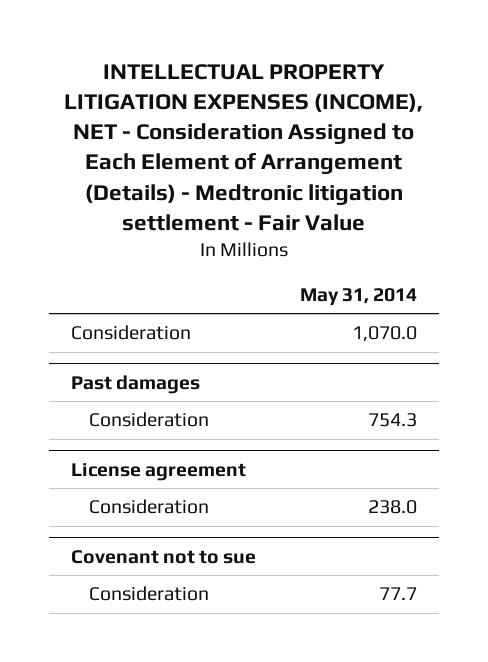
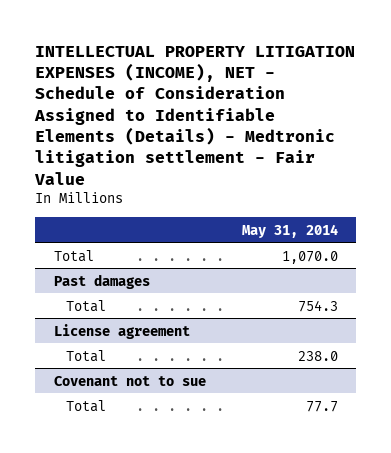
[63,64,423,231] INTELLECTUAL PROPERTY LITIGATION EXPENSES (INCOME), NET - Consideration Assigned to Each Element of Arrangement (Details) - Medtronic litigation settlement - Fair Value -> [34,45,356,185] INTELLECTUAL PROPERTY LITIGATION EXPENSES (INCOME), NET - Schedule of Consideration Assigned to Identifiable Elements (Details) - Medtronic litigation settlement - Fair Value
[70,325,191,341] Consideration -> [53,249,94,262] Total
[89,412,210,428] Consideration -> [66,299,107,312] Total
[89,499,210,515] Consideration -> [66,349,107,362] Total
[89,586,210,602] Consideration -> [66,399,107,412] Total

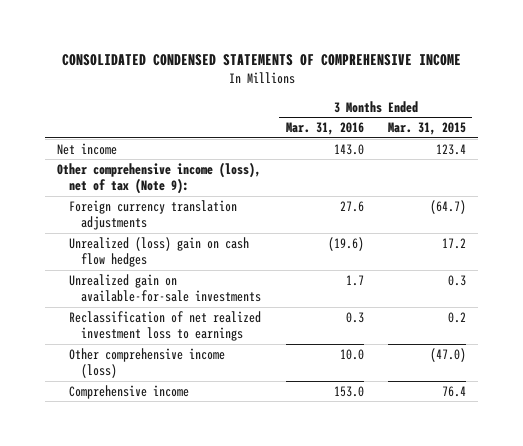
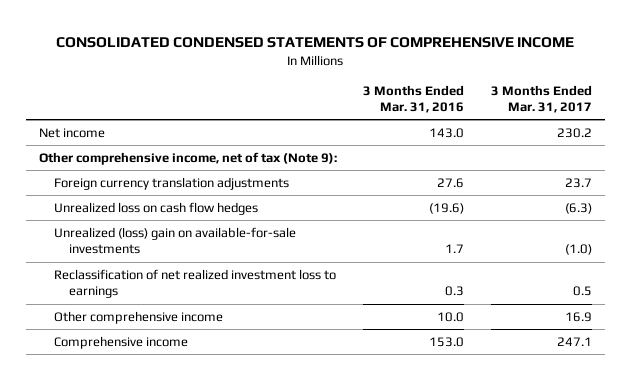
[388,122,467,136] Mar. 31, 2015 -> none
none -> [490,84,592,114] 3 Months Ended Mar. 31, 2017
[56,161,261,195] Other comprehensive income (loss), net of tax (Note 9): -> [39,151,338,165] Other comprehensive income, net of tax (Note 9):
[68,236,249,268] Unrealized (loss) gain on cash flow hedges -> [54,201,259,215] Unrealized loss on cash flow hedges
[68,273,261,303] Unrealized gain on available-for-sale investments -> [54,226,297,255] Unrealized (loss) gain on available-for-sale investments
[68,347,225,379] Other comprehensive income (loss) -> [54,310,224,324] Other comprehensive income

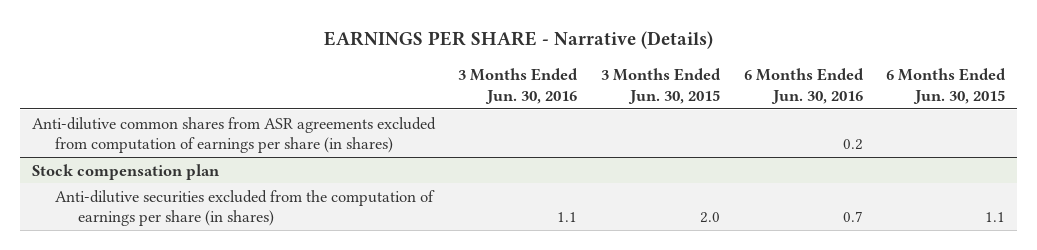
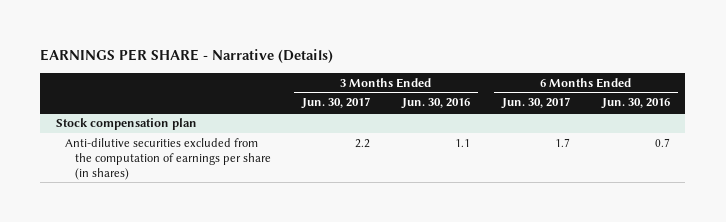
[601,68,722,105] 3 Months Ended Jun. 30, 2015 -> none
[886,68,1007,105] 6 Months Ended Jun. 30, 2015 -> none
none -> [301,97,371,110] Jun. 30, 2017
none -> [500,97,570,110] Jun. 30, 2017
[31,116,436,154] Anti-dilutive common shares from ASR agreements excluded from computation of earnings per share (in shares) -> none

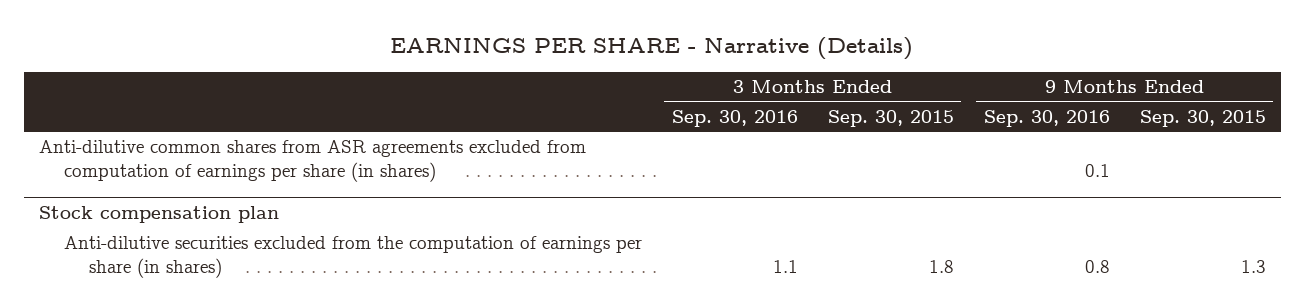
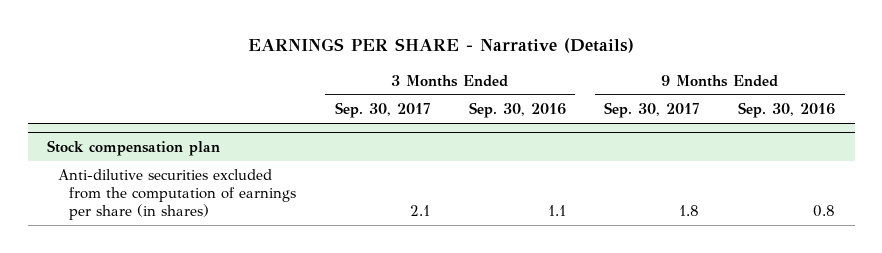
[827,109,954,127] Sep. 30, 2015 -> none
[1139,109,1266,127] Sep. 30, 2015 -> none
none -> [334,102,430,119] Sep. 30, 2017
none -> [604,102,700,119] Sep. 30, 2017
[38,140,586,183] Anti-dilutive common shares from ASR agreements excluded from computation of earnings per share (in shares) -> none

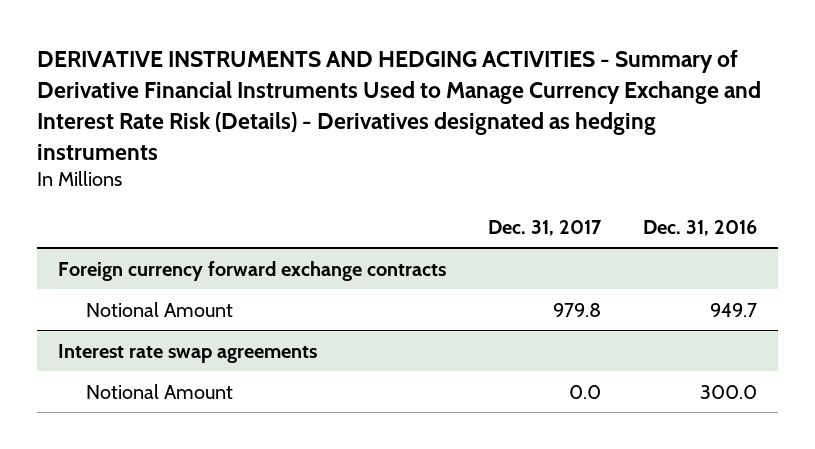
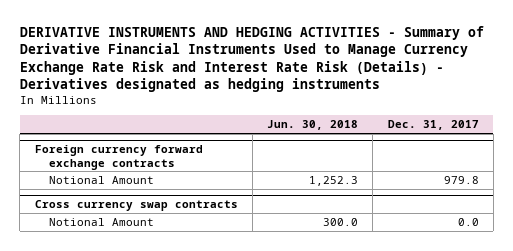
[36,50,761,160] DERIVATIVE INSTRUMENTS AND HEDGING ACTIVITIES - Summary of Derivative Financial Instruments Used to Manage Currency Exchange and Interest Rate Risk (Details) - Derivatives designated as hedging instruments -> [19,26,484,93] DERIVATIVE INSTRUMENTS AND HEDGING ACTIVITIES - Summary of Derivative Financial Instruments Used to Manage Currency Exchange Rate Risk and Interest Rate Risk (Details) - Derivatives designated as hedging instruments
[642,219,757,236] Dec. 31, 2016 -> none
none -> [267,120,359,131] Jun. 30, 2018
[57,343,317,363] Interest rate swap agreements -> [34,200,238,212] Cross currency swap contracts

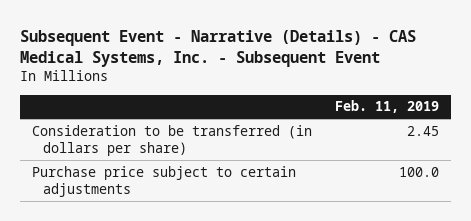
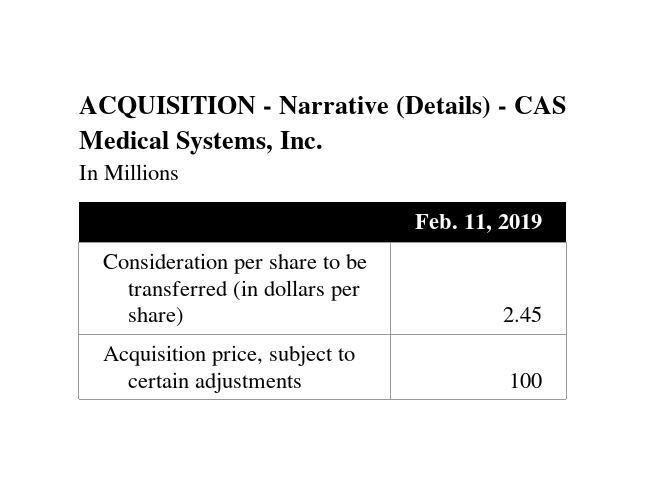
[20,29,417,67] Subsequent Event - Narrative (Details) - CAS Medical Systems, Inc. - Subsequent Event -> [78,95,566,156] ACQUISITION - Narrative (Details) - CAS Medical Systems, Inc.
[32,124,313,156] Consideration to be transferred (in dollars per share) -> [102,252,367,328] Consideration per share to be transferred (in dollars per share)
[32,165,297,197] Purchase price subject to certain adjustments -> [102,344,355,393] Acquisition price, subject to certain adjustments
[399,166,440,177] 100.0 -> [509,372,543,388] 100

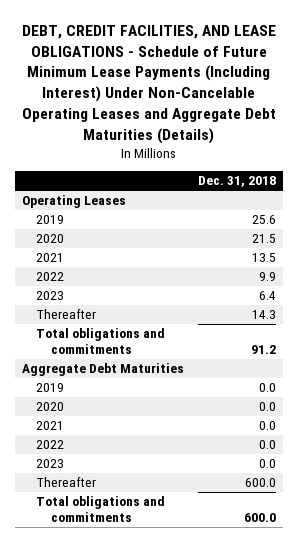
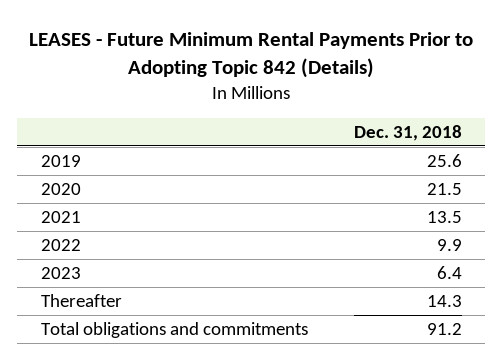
[21,24,276,144] DEBT, CREDIT FACILITIES, AND LEASE OBLIGATIONS - Schedule of Future Minimum Lease Payments (Including Interest) Under Non-Cancelable Operating Leases and Aggregate Debt Maturities (Details) -> [29,31,474,79] LEASES - Future Minimum Rental Payments Prior to Adopting Topic 842 (Details)
[21,195,126,209] Operating Leases -> none
[21,363,184,377] Aggregate Debt Maturities -> none
[36,383,65,393] 2019 -> none
[36,402,65,412] 2020 -> none
[36,421,65,431] 2021 -> none
[36,440,65,450] 2022 -> none
[36,459,65,469] 2023 -> none
[36,477,97,488] Thereafter -> none
[36,496,166,523] Total obligations and commitments -> none

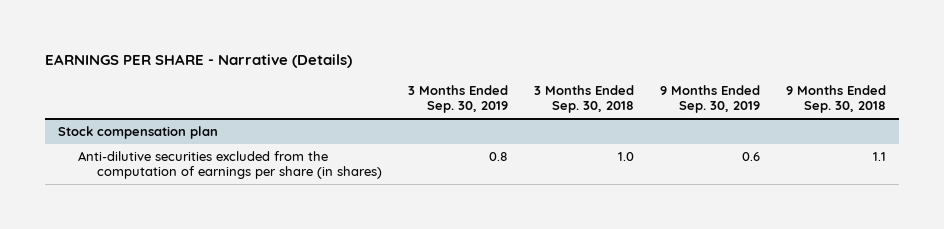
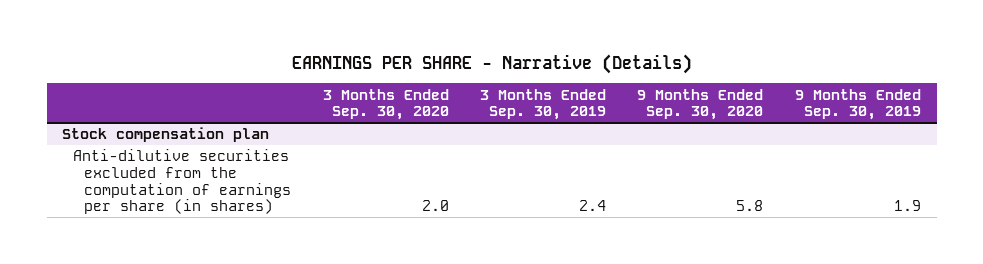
[533,84,634,114] 3 Months Ended Sep. 30, 2018 -> none
[785,84,886,114] 9 Months Ended Sep. 30, 2018 -> none
none -> [322,88,449,121] 3 Months Ended Sep. 30, 2020
none -> [637,88,764,121] 9 Months Ended Sep. 30, 2020
[489,152,509,162] 0.8 -> [579,200,607,212] 2.4
[741,152,760,162] 0.6 -> [893,200,921,212] 1.9

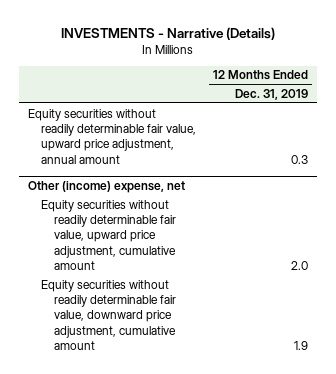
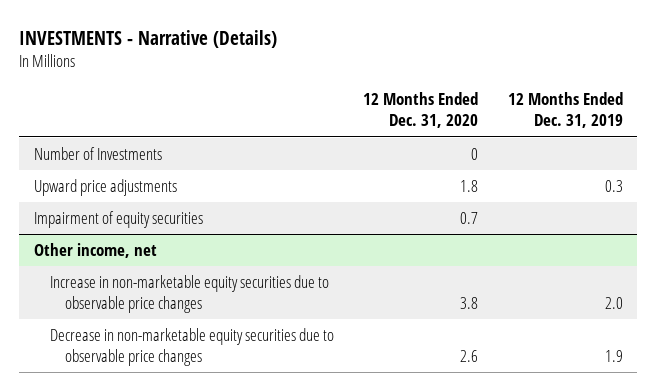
none -> [363,92,479,129] 12 Months Ended Dec. 31, 2020
none -> [34,146,163,160] Number of Investments
[27,108,196,164] Equity securities without readily determinable fair value, upward price adjustment, annual amount -> [34,178,178,196] Upward price adjustments
none -> [34,210,204,228] Impairment of equity securities
[27,181,185,194] Other (income) expense, net -> [34,242,158,258] Other income, net
[40,199,176,271] Equity securities without readily determinable fair value, upward price adjustment, cumulative amount -> [49,274,329,313] Increase in non-marketable equity securities due to observable price changes
[40,279,176,351] Equity securities without readily determinable fair value, downward price adjustment, cumulative amount -> [49,327,334,366] Decrease in non-marketable equity securities due to observable price changes

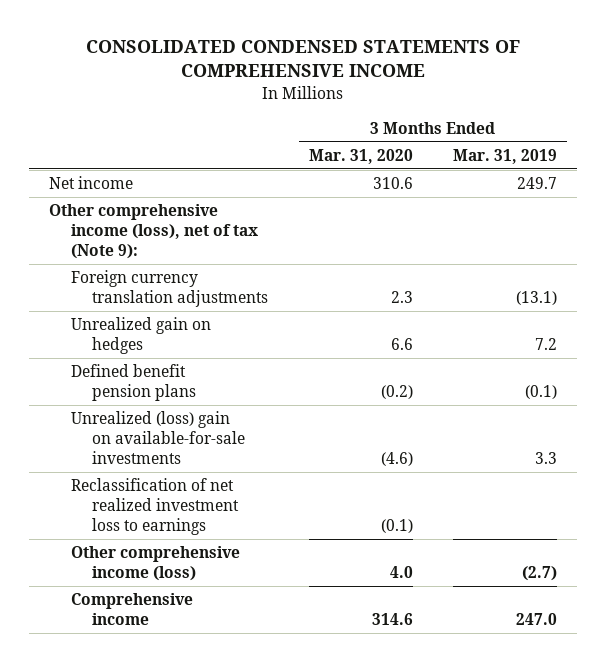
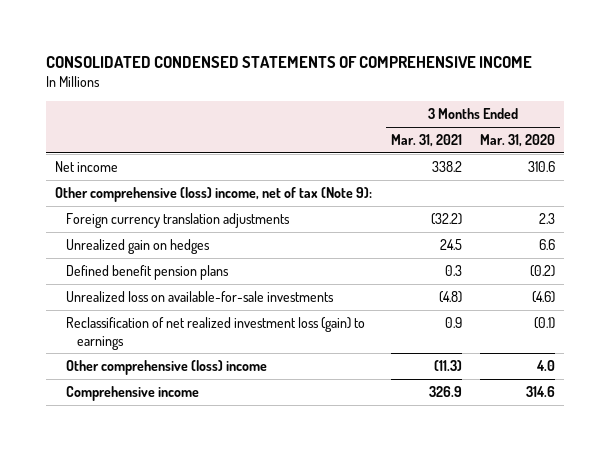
[453,148,558,164] Mar. 31, 2019 -> none
none -> [390,134,462,148] Mar. 31, 2021
[48,204,258,260] Other comprehensive income (loss), net of tax (Note 9): -> [55,186,373,202] Other comprehensive (loss) income, net of tax (Note 9):
[70,411,246,465] Unrealized (loss) gain on available-for-sale investments -> [66,290,335,302] Unrealized loss on available-for-sale investments
[70,478,240,536] Reclassification of net realized investment loss to earnings -> [66,316,366,350] Reclassification of net realized investment loss (gain) to earnings
[70,546,240,582] Other comprehensive income (loss) -> [66,359,268,375] Other comprehensive (loss) income

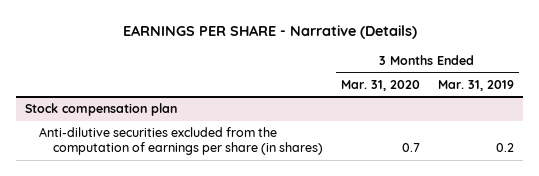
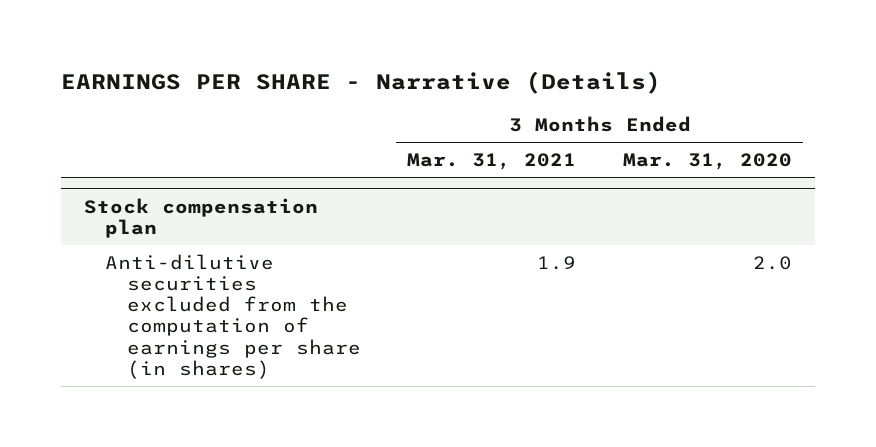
[437,79,514,91] Mar. 31, 2019 -> none
none -> [407,153,577,171] Mar. 31, 2021
[401,143,420,153] 0.7 -> [752,256,792,271] 2.0

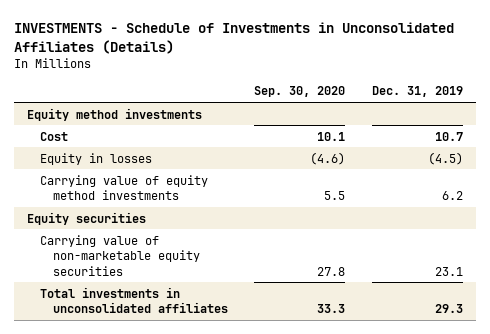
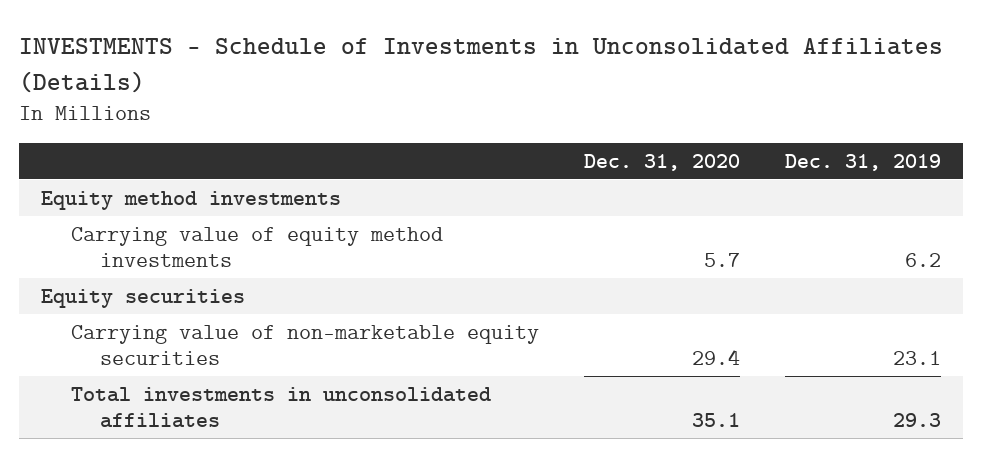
[254,86,346,98] Sep. 30, 2020 -> none
none -> [583,153,740,171] Dec. 31, 2020
[40,131,69,141] Cost -> none
[40,152,153,165] Equity in losses -> none

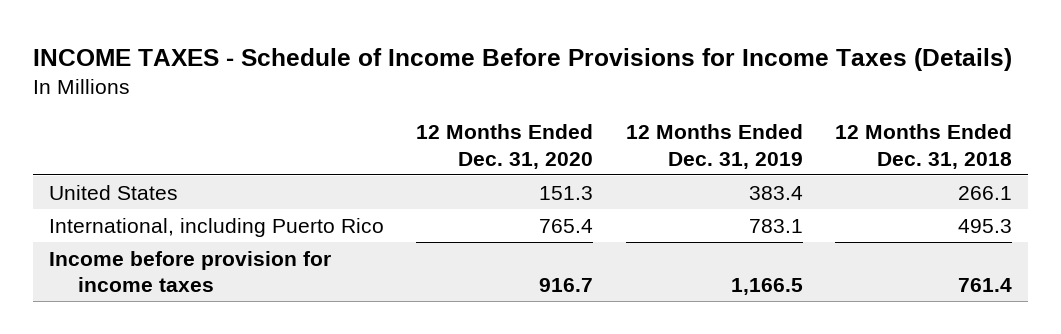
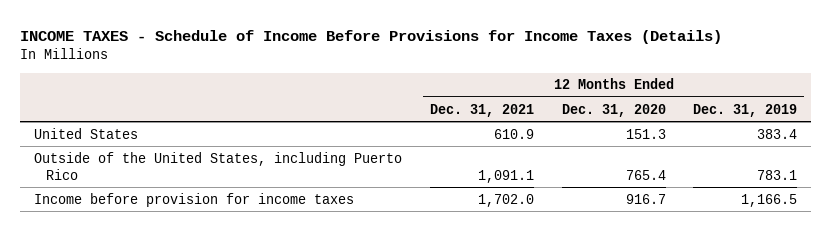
[835,124,1013,169] 12 Months Ended Dec. 31, 2018 -> none
none -> [429,103,534,117] Dec. 31, 2021
[48,217,384,237] International, including Puerto Rico -> [34,151,403,180] Outside of the United States, including Puerto Rico

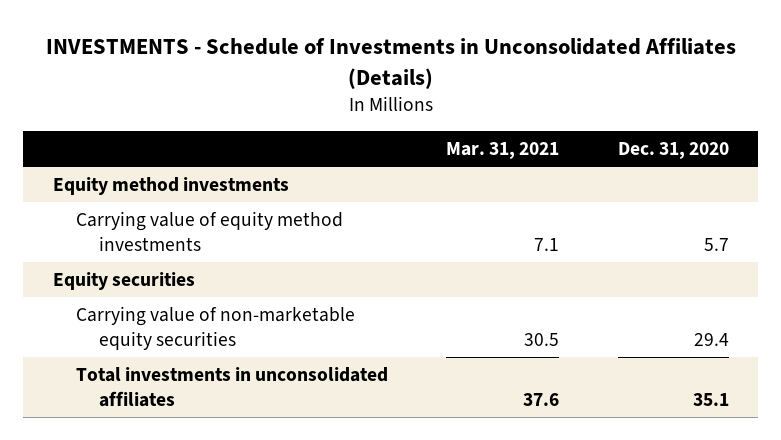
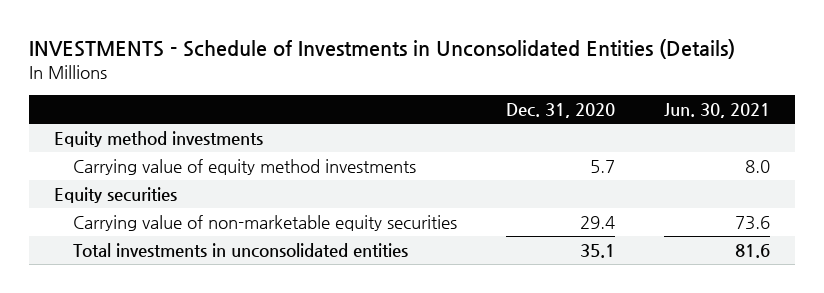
[45,38,736,89] INVESTMENTS - Schedule of Investments in Unconsolidated Affiliates (Details) -> [29,39,736,60] INVESTMENTS - Schedule of Investments in Unconsolidated Entities (Details)
[446,142,560,160] Mar. 31, 2021 -> none
none -> [664,102,771,118] Jun. 30, 2021
[75,367,388,408] Total investments in unconsolidated affiliates -> [72,242,408,258] Total investments in unconsolidated entities

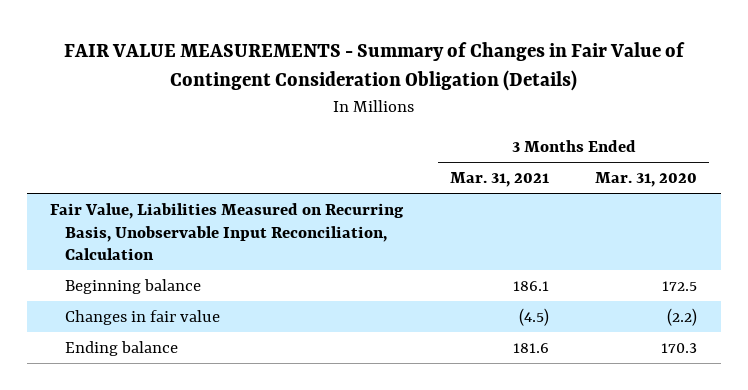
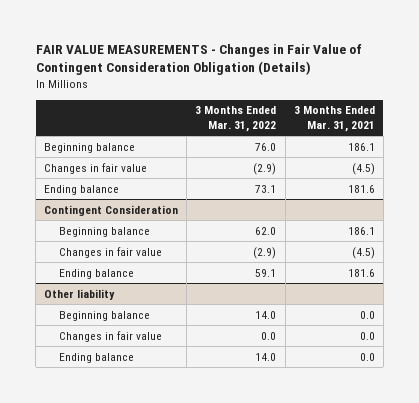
[63,41,685,92] FAIR VALUE MEASUREMENTS - Summary of Changes in Fair Value of Contingent Consideration Obligation (Details) -> [35,44,362,76] FAIR VALUE MEASUREMENTS - Changes in Fair Value of Contingent Consideration Obligation (Details)
[595,172,698,188] Mar. 31, 2020 -> none
none -> [195,106,277,132] 3 Months Ended Mar. 31, 2022
[50,202,405,261] Fair Value, Liabilities Measured on Recurring Basis, Unobservable Input Reconciliation, Calculation -> none
none -> [44,204,179,216] Contingent Consideration
none -> [59,226,151,237] Beginning balance
none -> [59,246,163,258] Changes in fair value
none -> [59,268,135,279] Ending balance
none -> [44,288,116,300] Other liability
none -> [59,310,151,321] Beginning balance
none -> [59,330,163,342] Changes in fair value
none -> [59,352,135,363] Ending balance

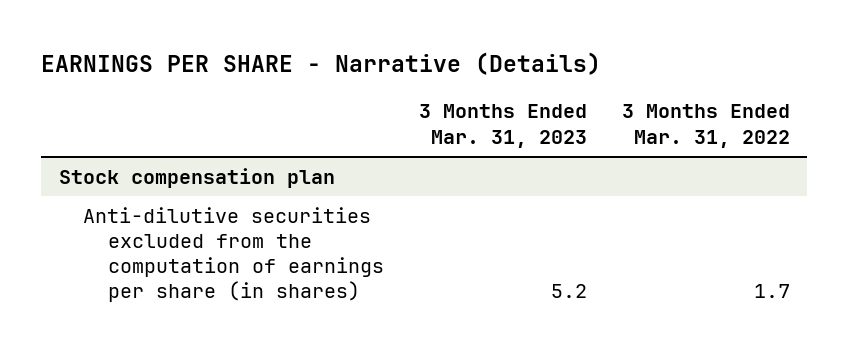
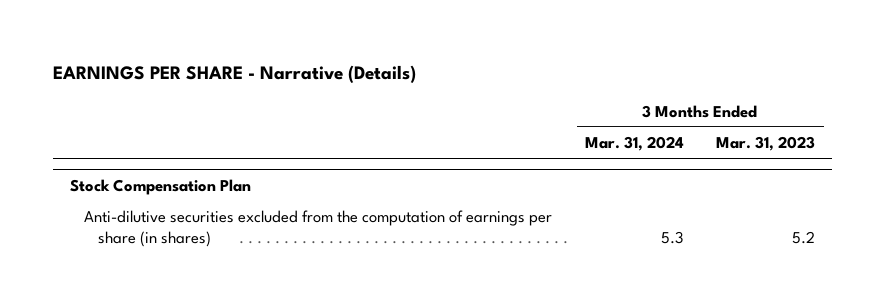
[621,104,790,148] 3 Months Ended Mar. 31, 2022 -> none
none -> [584,136,684,152] Mar. 31, 2024
[58,167,335,188] Stock compensation plan -> [69,178,251,195] Stock Compensation Plan

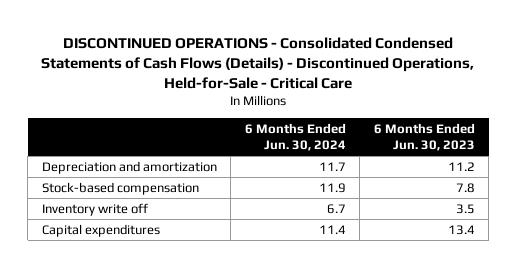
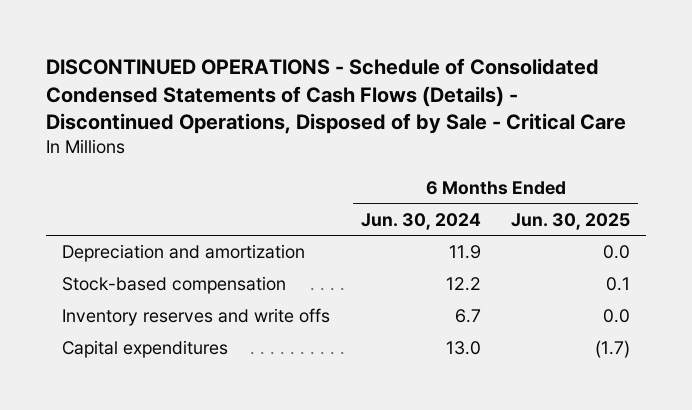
[41,36,475,89] DISCONTINUED OPERATIONS - Consolidated Condensed Statements of Cash Flows (Details) - Discontinued Operations, Held-for-Sale - Critical Care -> [46,58,627,135] DISCONTINUED OPERATIONS - Schedule of Consolidated Condensed Statements of Cash Flows (Details) - Discontinued Operations, Disposed of by Sale - Critical Care
[373,122,475,152] 6 Months Ended Jun. 30, 2023 -> none
none -> [511,212,631,230] Jun. 30, 2025
[318,161,346,171] 11.7 -> [448,245,481,260] 11.9
[318,182,346,193] 11.9 -> [445,277,481,292] 12.2
[41,202,148,216] Inventory write off -> [61,308,330,327] Inventory reserves and write offs
[318,224,346,234] 11.4 -> [445,341,481,356] 13.0

